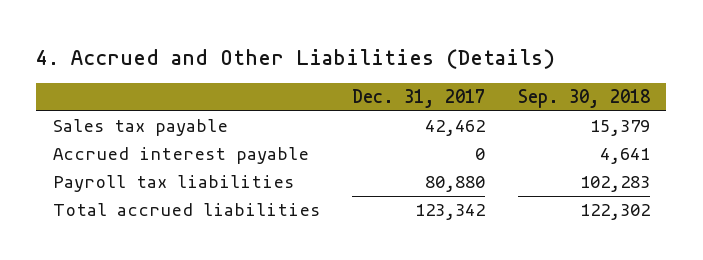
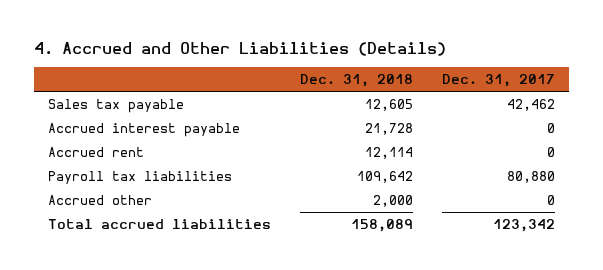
[517,89,650,109] Sep. 30, 2018 -> none
none -> [299,74,413,88] Dec. 31, 2018
none -> [48,147,145,158] Accrued rent
none -> [48,195,153,206] Accrued other

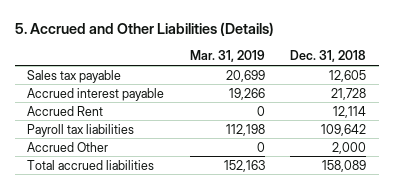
[33,42,446,57] 4. Accrued and Other Liabilities (Details) -> [14,22,274,37] 5. Accrued and Other Liabilities (Details)
[441,74,555,88] Dec. 31, 2017 -> none
none -> [189,50,265,63] Mar. 31, 2019
[48,147,145,158] Accrued rent -> [27,105,104,116] Accrued Rent
[48,195,153,206] Accrued other -> [27,141,109,152] Accrued Other

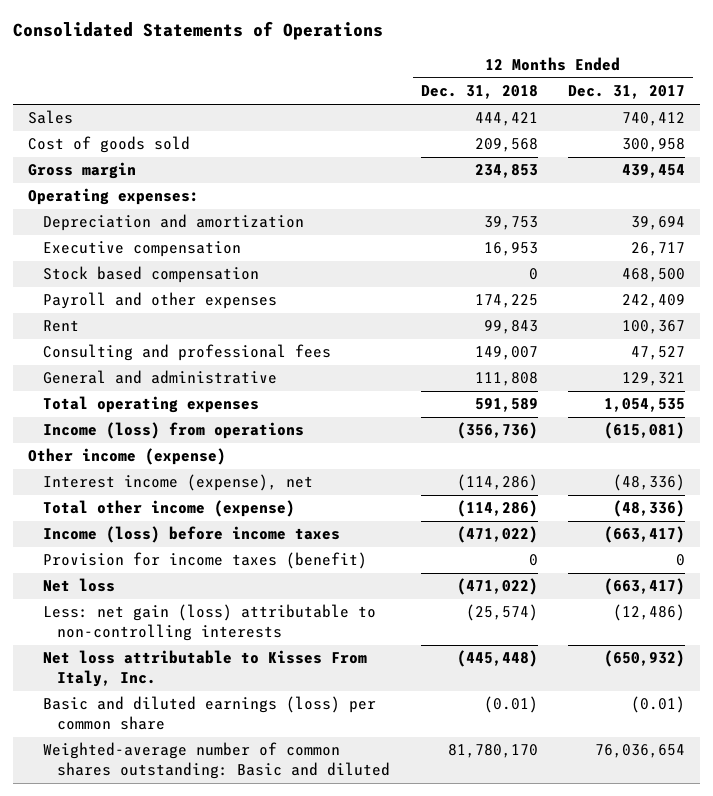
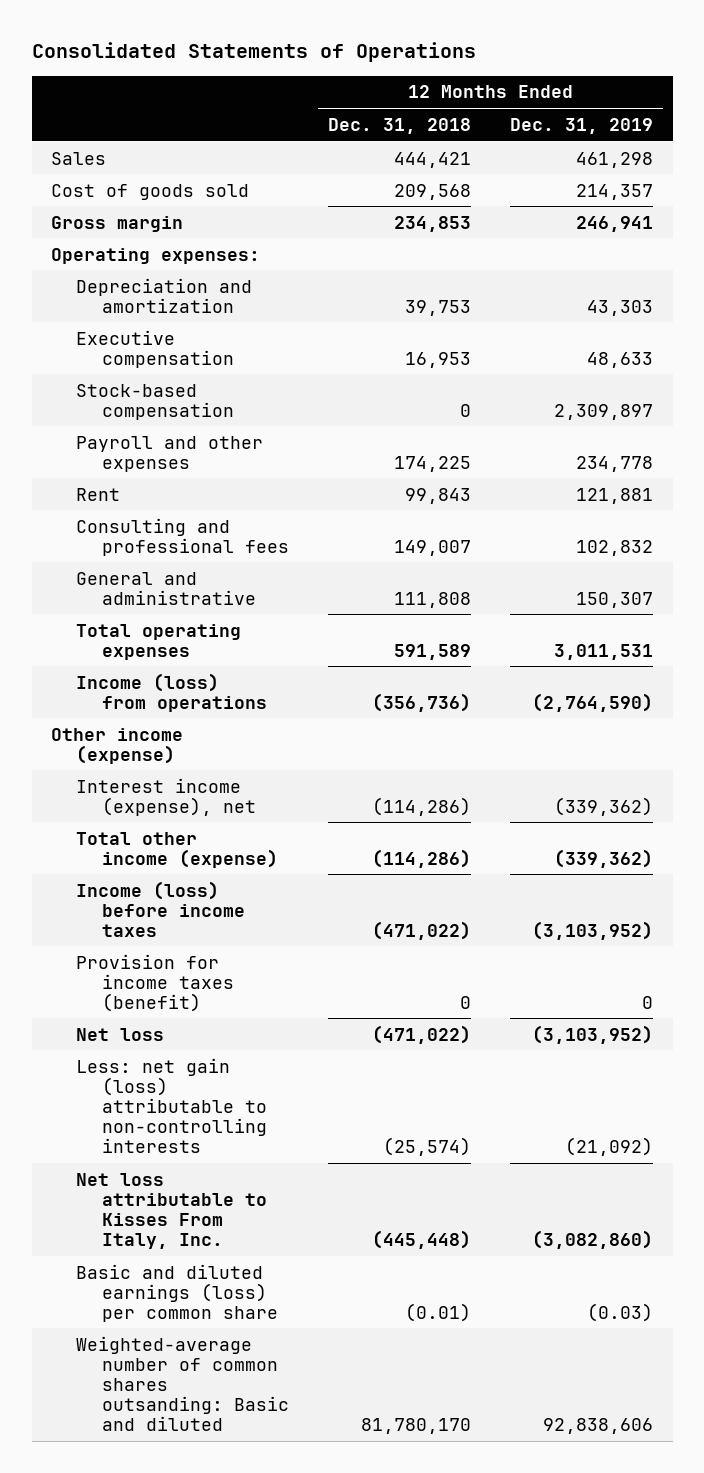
[568,85,686,100] Dec. 31, 2017 -> none
none -> [510,117,654,134] Dec. 31, 2019
[42,266,259,284] Stock based compensation -> [76,383,234,420] Stock-based compensation
[42,742,391,779] Weighted-average number of common shares outstanding: Basic and diluted -> [76,1335,289,1431] Weighted-average number of common shares outsanding: Basic and diluted

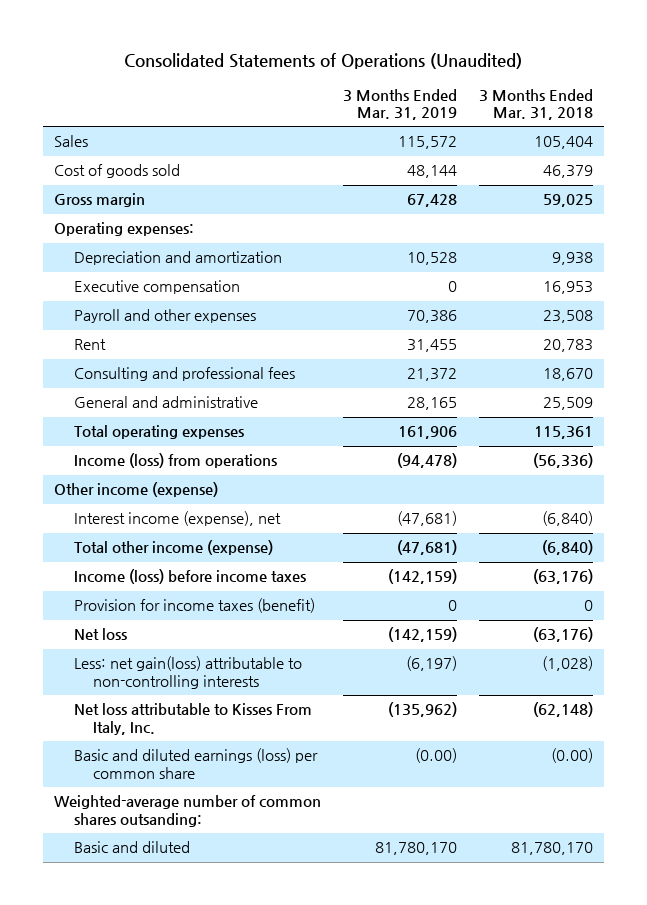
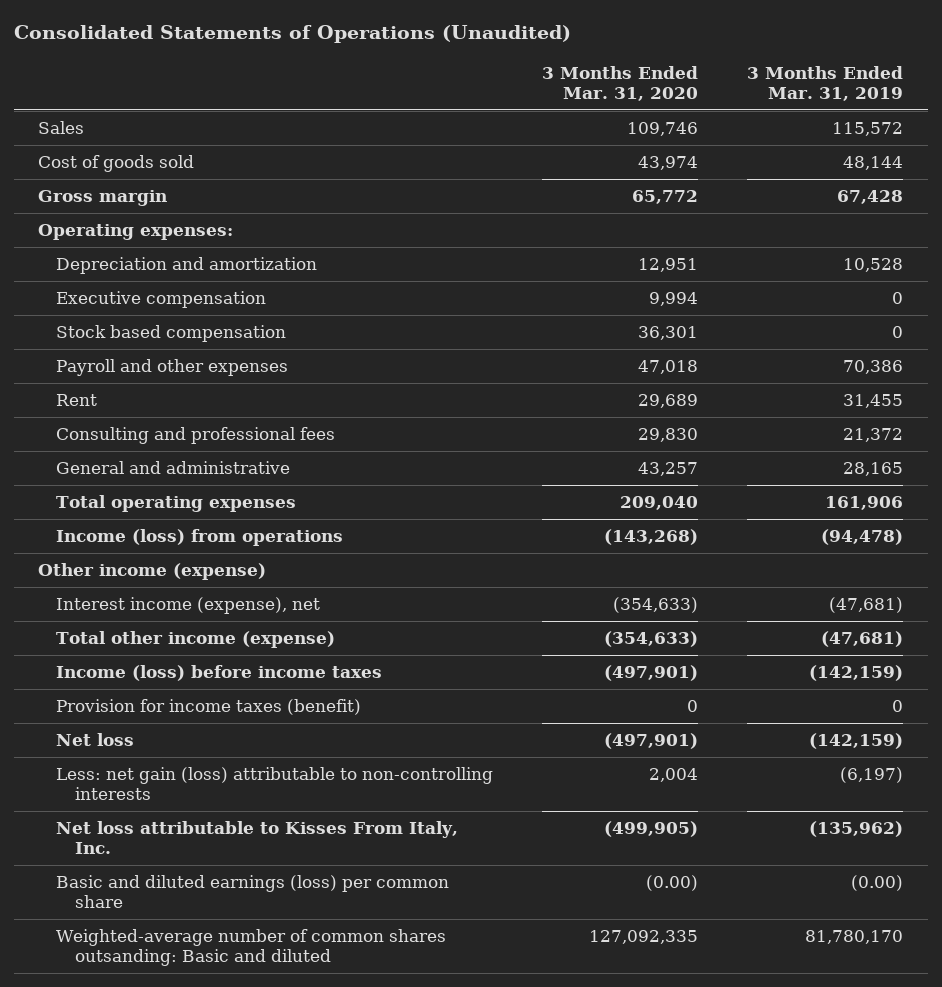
[478,88,593,121] 3 Months Ended Mar. 31, 2018 -> none
none -> [542,65,699,102] 3 Months Ended Mar. 31, 2020
none -> [56,324,287,342] Stock based compensation
[73,656,302,689] Less: net gain(loss) attributable to non-controlling interests -> [56,766,494,801] Less: net gain (loss) attributable to non-controlling interests
[54,795,322,827] Weighted-average number of common shares outsanding: -> none
[73,841,190,854] Basic and diluted -> [56,928,447,967] Weighted-average number of common shares outsanding: Basic and diluted

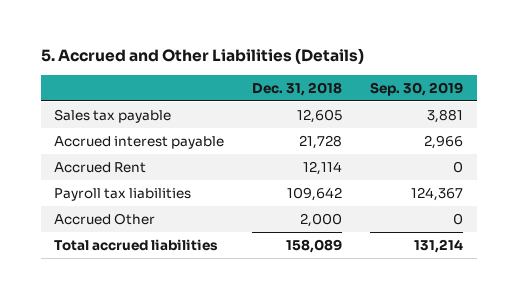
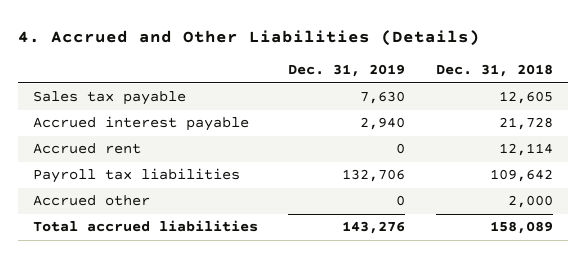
[40,48,364,65] 5. Accrued and Other Liabilities (Details) -> [17,29,480,46] 4. Accrued and Other Liabilities (Details)
[369,81,463,96] Sep. 30, 2019 -> none
none -> [288,64,406,78] Dec. 31, 2019
[54,161,147,173] Accrued Rent -> [33,143,142,155] Accrued rent
[54,212,156,225] Accrued Other -> [33,195,151,207] Accrued other

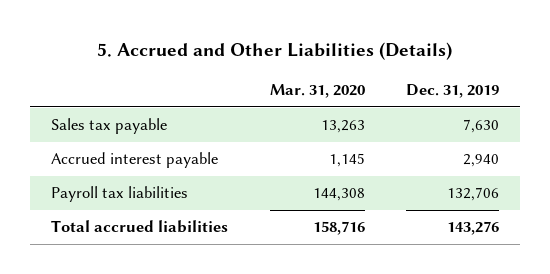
[17,29,480,46] 4. Accrued and Other Liabilities (Details) -> [97,42,453,61] 5. Accrued and Other Liabilities (Details)
[435,64,553,78] Dec. 31, 2018 -> none
none -> [269,84,365,99] Mar. 31, 2020
[33,143,142,155] Accrued rent -> none
[33,195,151,207] Accrued other -> none

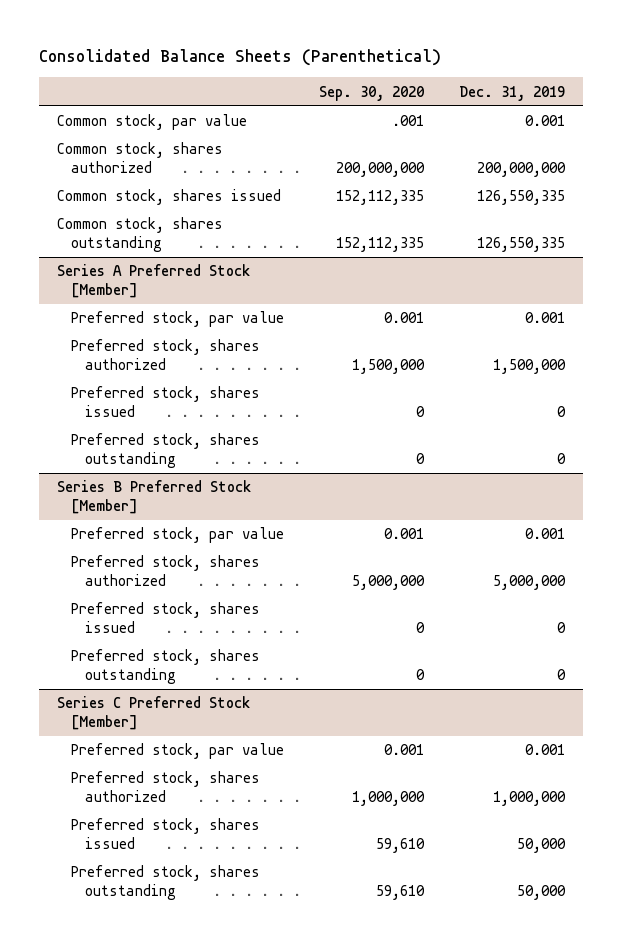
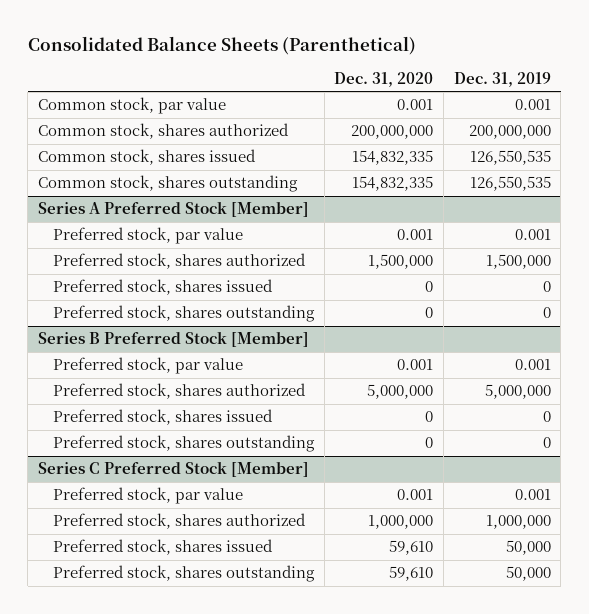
[319,85,425,101] Sep. 30, 2020 -> none
none -> [334,71,434,87] Dec. 31, 2020
[477,190,566,206] 126,550,335 -> [469,150,551,166] 126,550,535
[477,237,566,253] 126,550,335 -> [469,176,551,192] 126,550,535

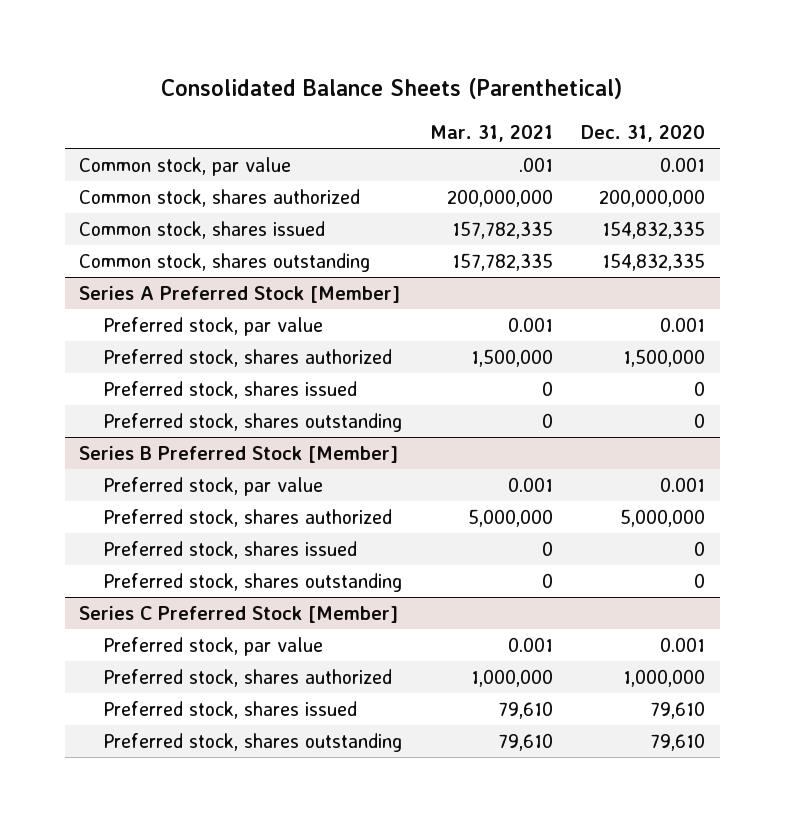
[453,71,551,87] Dec. 31, 2019 -> none
none -> [430,125,554,143] Mar. 31, 2021
[389,540,434,556] 59,610 -> [650,700,706,719] 79,610
[389,566,434,582] 59,610 -> [650,732,706,751] 79,610

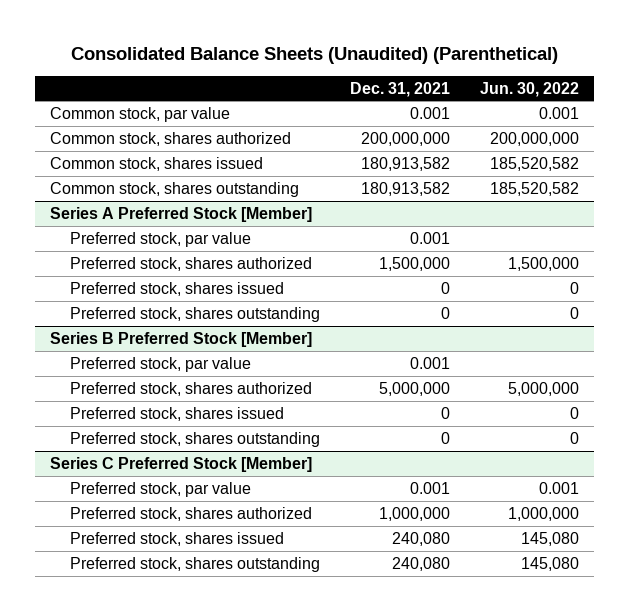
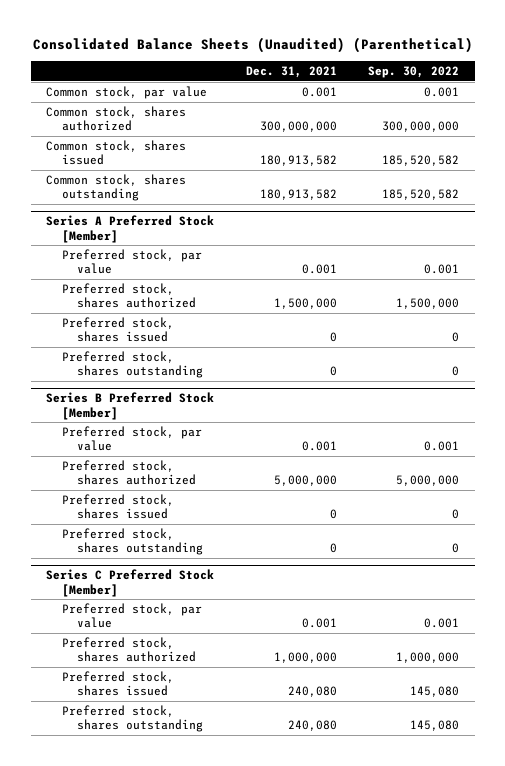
[480,81,580,97] Jun. 30, 2022 -> none
none -> [368,65,460,78] Sep. 30, 2022
[361,131,451,146] 200,000,000 -> [259,121,337,133] 300,000,000

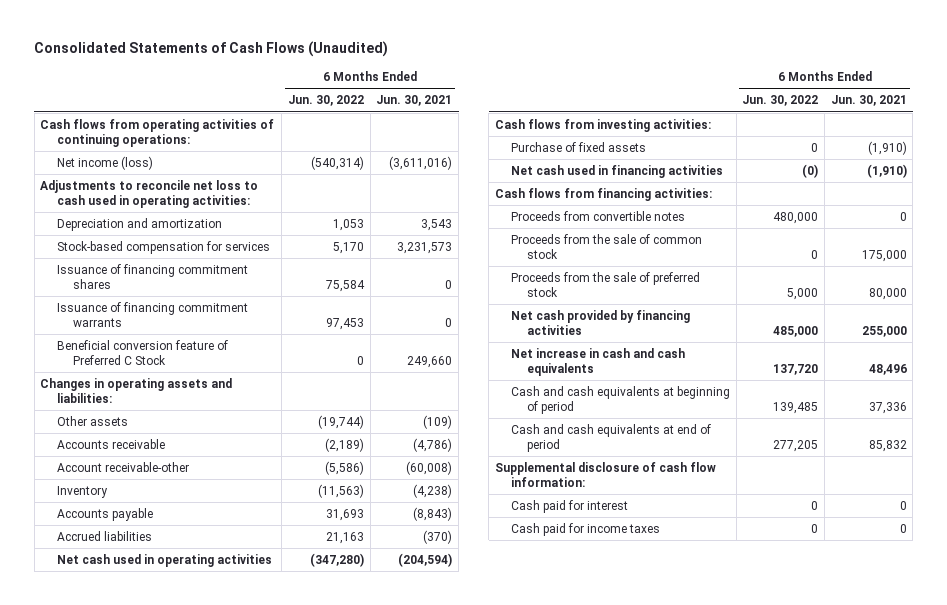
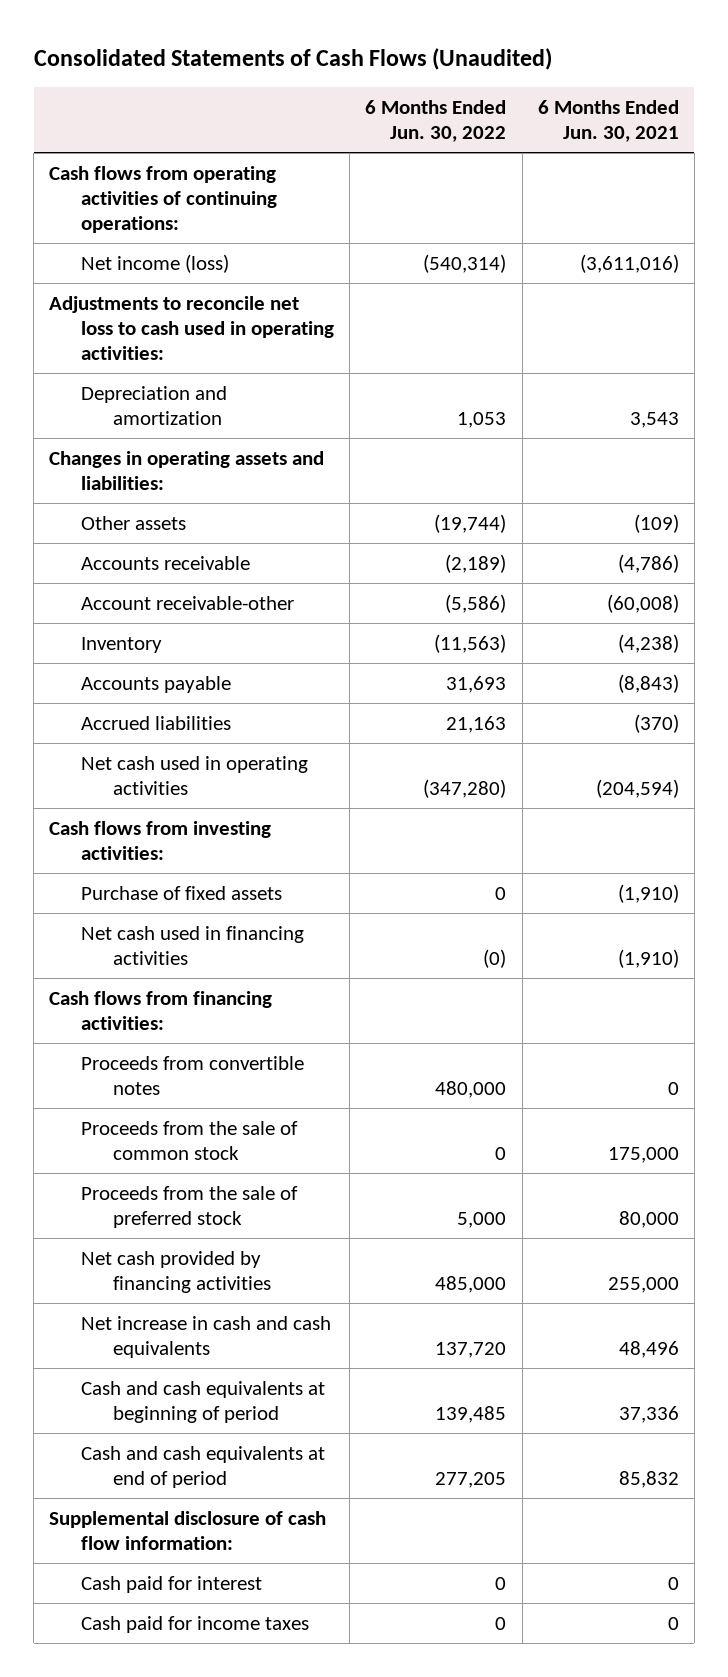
[56,240,270,254] Stock-based compensation for services -> none
[56,263,248,289] Issuance of financing commitment shares -> none
[56,301,248,327] Issuance of financing commitment warrants -> none
[56,339,228,365] Beneficial conversion feature of Preferred C Stock -> none

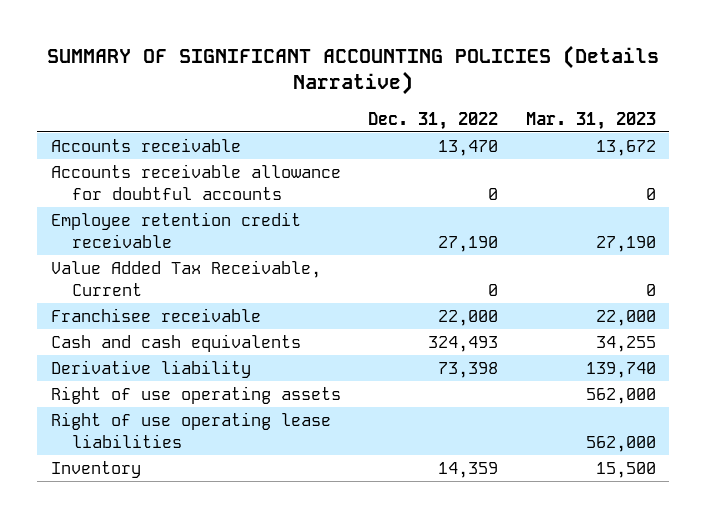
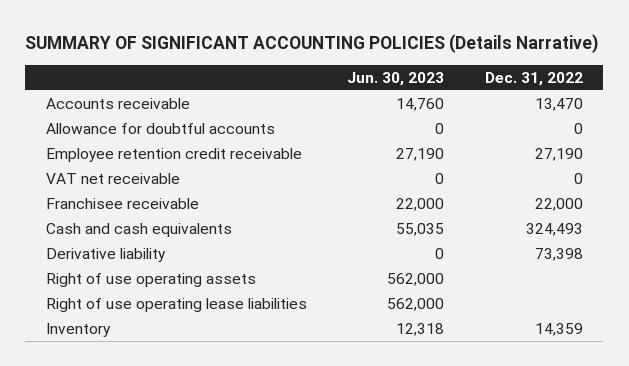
[525,111,656,130] Mar. 31, 2023 -> none
none -> [347,71,445,86] Jun. 30, 2023
[50,163,341,200] Accounts receivable allowance for doubtful accounts -> [45,123,275,135] Allowance for doubtful accounts
[50,259,321,296] Value Added Tax Receivable, Current -> [45,173,180,185] VAT net receivable

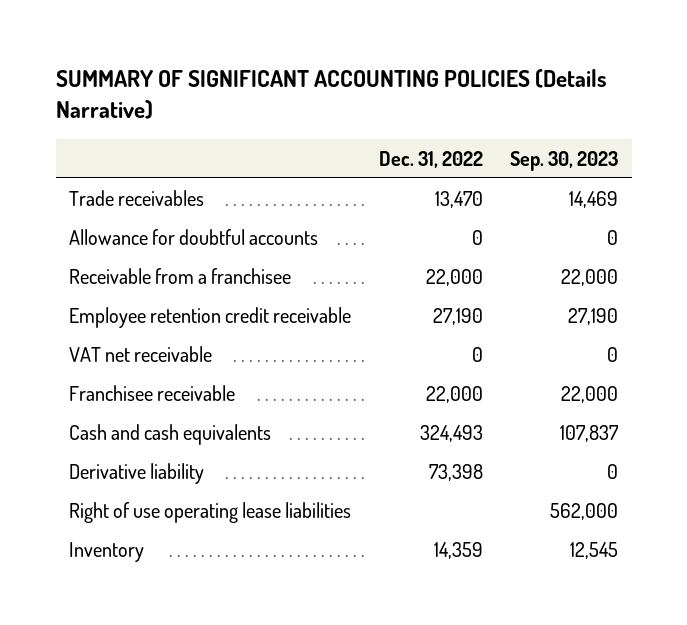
[347,71,445,86] Jun. 30, 2023 -> none
none -> [510,150,619,171] Sep. 30, 2023
[45,98,190,110] Accounts receivable -> [69,189,205,206] Trade receivables
none -> [69,267,292,284] Receivable from a franchisee
[45,273,256,288] Right of use operating assets -> none

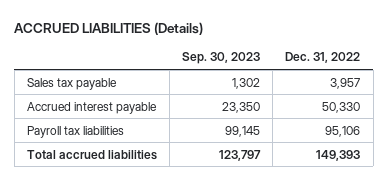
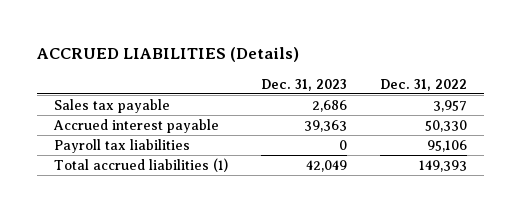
[182,52,261,65] Sep. 30, 2023 -> none
none -> [261,78,348,91] Dec. 31, 2023
[26,149,157,160] Total accrued liabilities -> [53,158,228,173] Total accrued liabilities (1)

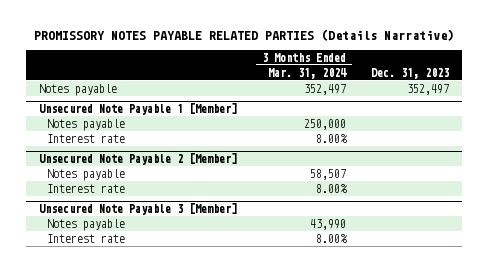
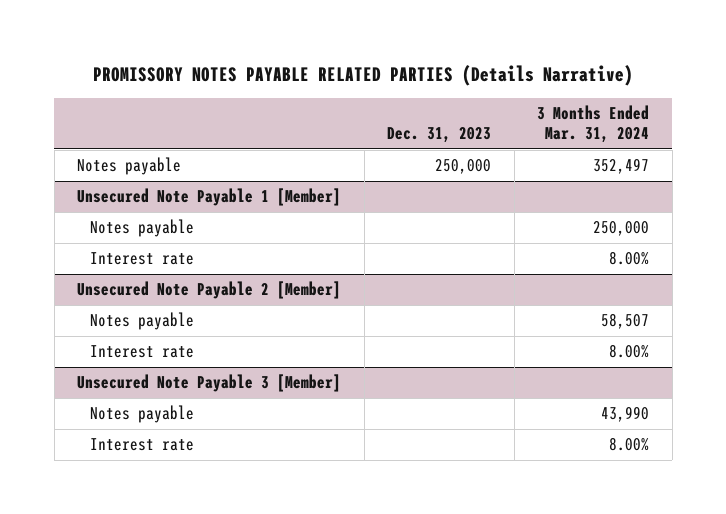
[407,83,450,95] 352,497 -> [435,159,492,175] 250,000

